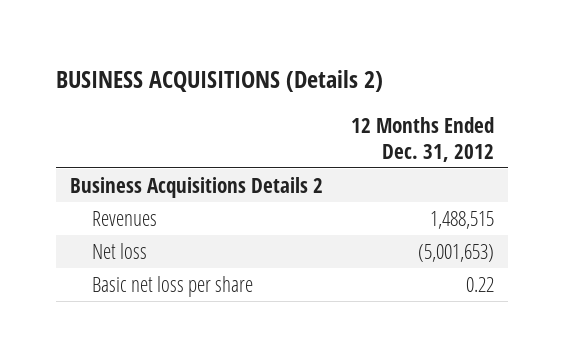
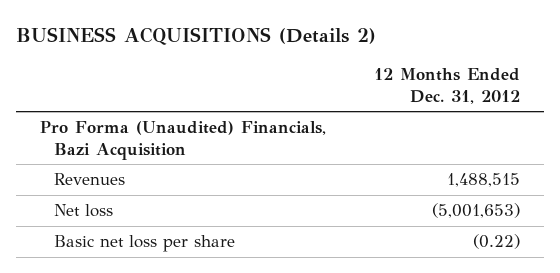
[69,176,323,198] Business Acquisitions Details 2 -> none
none -> [40,121,327,160] Pro Forma (Unaudited) Financials, Bazi Acquisition
[465,276,494,292] 0.22 -> [473,234,521,250] (0.22)

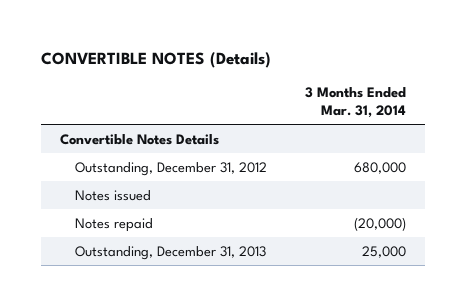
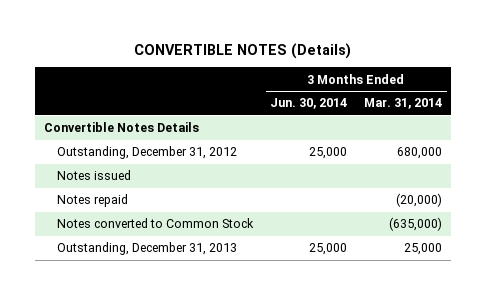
none -> [270,98,348,110] Jun. 30, 2014
none -> [56,218,254,229] Notes converted to Common Stock

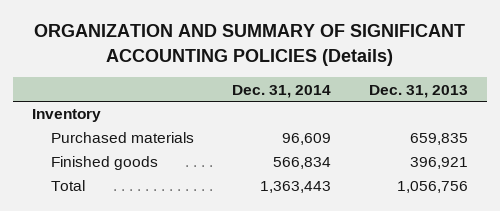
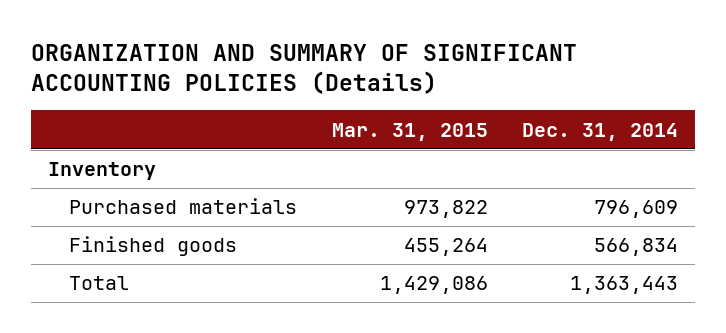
[368,84,468,98] Dec. 31, 2013 -> none
none -> [331,122,488,141] Mar. 31, 2015
[282,133,332,146] 96,609 -> [593,200,678,219] 796,609

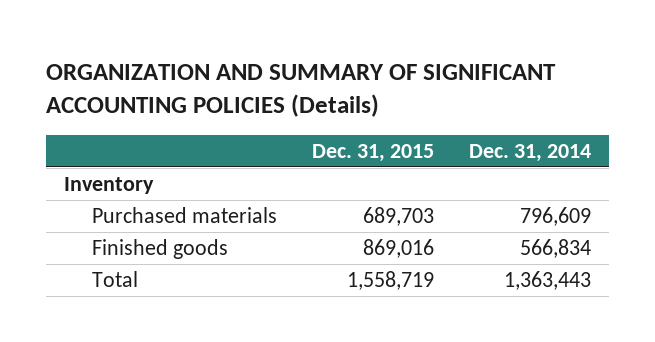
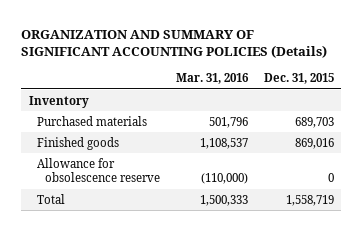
[469,143,592,162] Dec. 31, 2014 -> none
none -> [175,73,249,85] Mar. 31, 2016
none -> [37,157,161,182] Allowance for obsolescence reserve

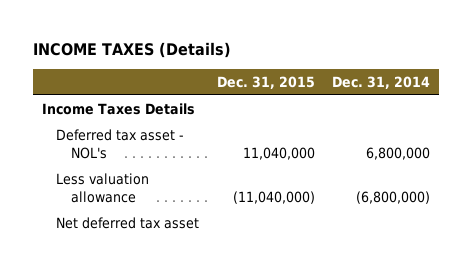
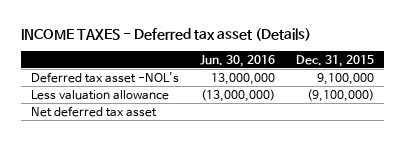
[33,41,232,58] INCOME TAXES (Details) -> [21,28,312,42] INCOME TAXES - Deferred tax asset (Details)
[331,75,430,89] Dec. 31, 2014 -> none
none -> [200,54,276,67] Jun. 30, 2016
[42,103,196,116] Income Taxes Details -> none
[56,129,185,159] Deferred tax asset - NOL's -> [31,71,180,83] Deferred tax asset -NOL's
[242,146,315,160] 11,040,000 -> [316,72,374,85] 9,100,000
[232,190,315,204] (11,040,000) -> [306,88,374,102] (9,100,000)

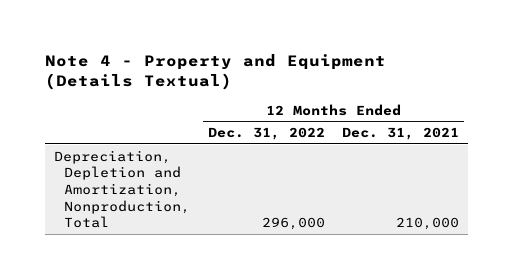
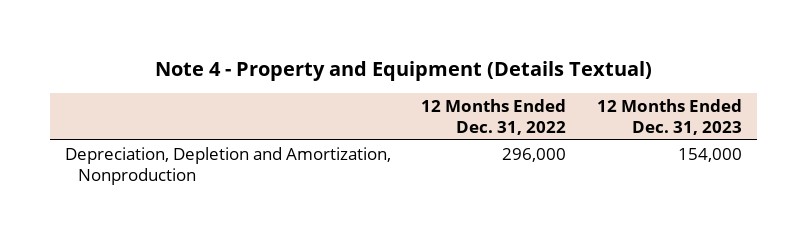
[342,127,460,141] Dec. 31, 2021 -> none
none -> [596,99,742,135] 12 Months Ended Dec. 31, 2023
[54,149,190,229] Depreciation, Depletion and Amortization, Nonproduction, Total -> [65,146,392,185] Depreciation, Depletion and Amortization, Nonproduction

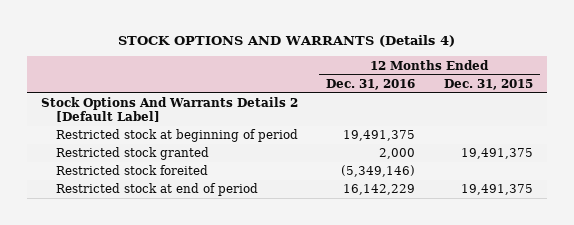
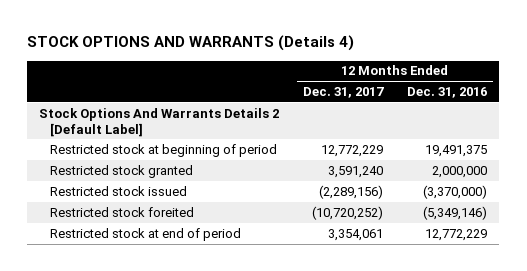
[443,78,533,90] Dec. 31, 2015 -> none
none -> [303,87,385,99] Dec. 31, 2017
[379,148,416,160] 2,000 -> [432,165,488,178] 2,000,000
none -> [50,185,188,196] Restricted stock issued
[343,184,416,196] 16,142,229 -> [425,228,488,241] 12,772,229

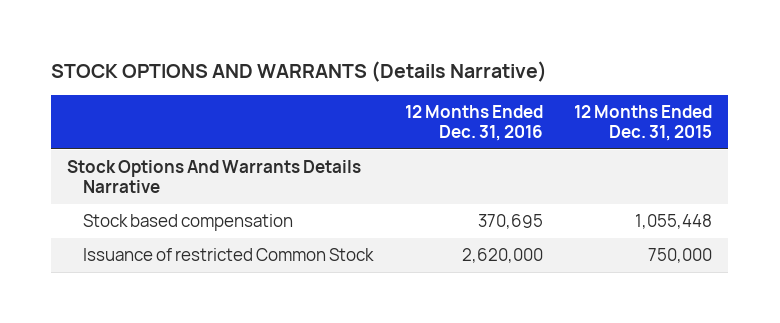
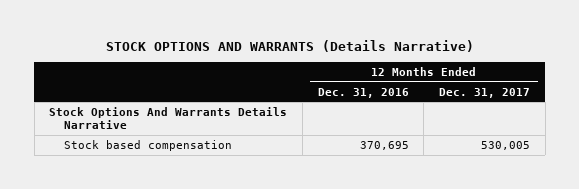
[574,104,713,142] 12 Months Ended Dec. 31, 2015 -> none
none -> [439,87,531,98] Dec. 31, 2017
[83,248,375,262] Issuance of restricted Common Stock -> none

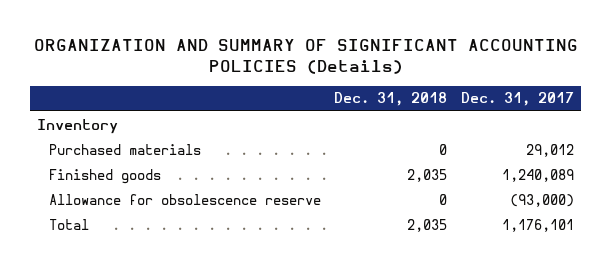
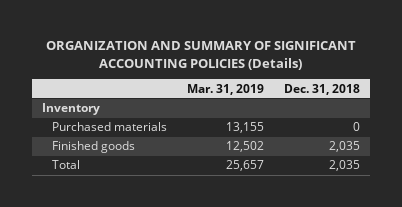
[461,92,575,107] Dec. 31, 2017 -> none
none -> [187,83,265,95] Mar. 31, 2019
[48,193,321,205] Allowance for obsolescence reserve -> none

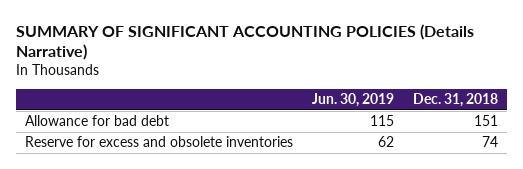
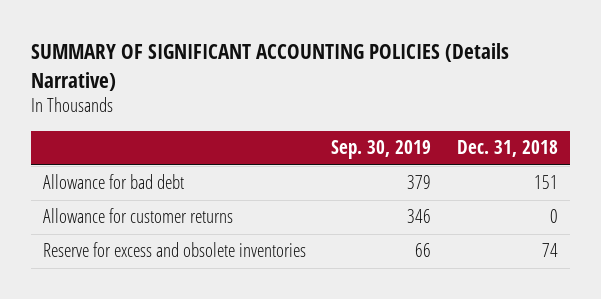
[312,92,395,107] Jun. 30, 2019 -> none
none -> [331,140,432,160] Sep. 30, 2019
none -> [43,208,234,224] Allowance for customer returns

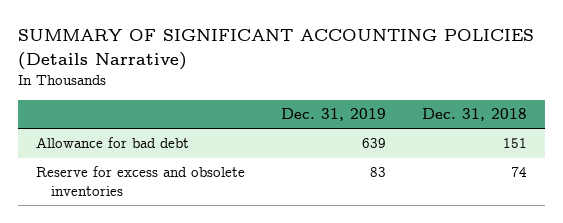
[331,140,432,160] Sep. 30, 2019 -> none
none -> [281,108,387,122] Dec. 31, 2019
[43,208,234,224] Allowance for customer returns -> none

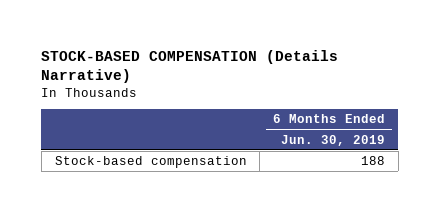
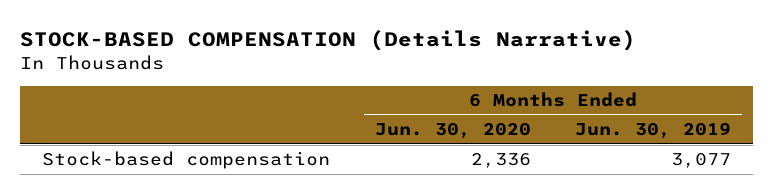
none -> [374,123,531,140] Jun. 30, 2020
[361,156,386,166] 188 -> [671,153,732,169] 3,077

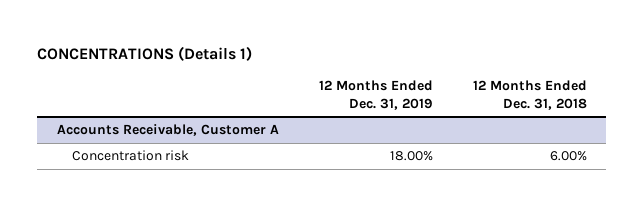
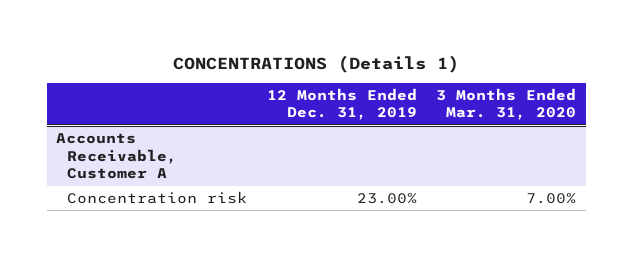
[472,80,587,110] 12 Months Ended Dec. 31, 2018 -> none
none -> [436,87,577,121] 3 Months Ended Mar. 31, 2020
[389,151,433,162] 18.00% -> [356,193,417,205] 23.00%

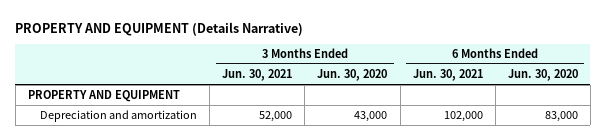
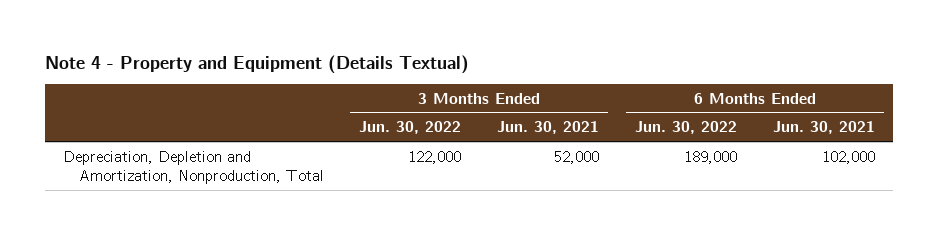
[15,21,304,36] PROPERTY AND EQUIPMENT (Details Narrative) -> [45,55,470,75] Note 4 - Property and Equipment (Details Textual)
[317,69,388,82] Jun. 30, 2020 -> none
[507,69,578,82] Jun. 30, 2020 -> none
none -> [359,121,462,135] Jun. 30, 2022
none -> [635,121,738,135] Jun. 30, 2022
[27,90,180,103] PROPERTY AND EQUIPMENT -> none
[40,110,198,123] Depreciation and amortization -> [63,150,324,185] Depreciation, Depletion and Amortization, Nonproduction, Total

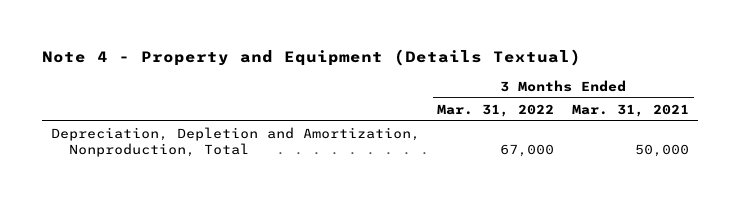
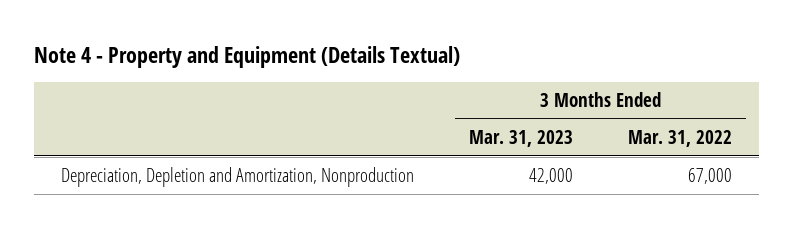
[572,103,690,117] Mar. 31, 2021 -> none
none -> [469,130,574,148] Mar. 31, 2023
[50,126,420,157] Depreciation, Depletion and Amortization, Nonproduction, Total -> [61,167,415,188] Depreciation, Depletion and Amortization, Nonproduction

